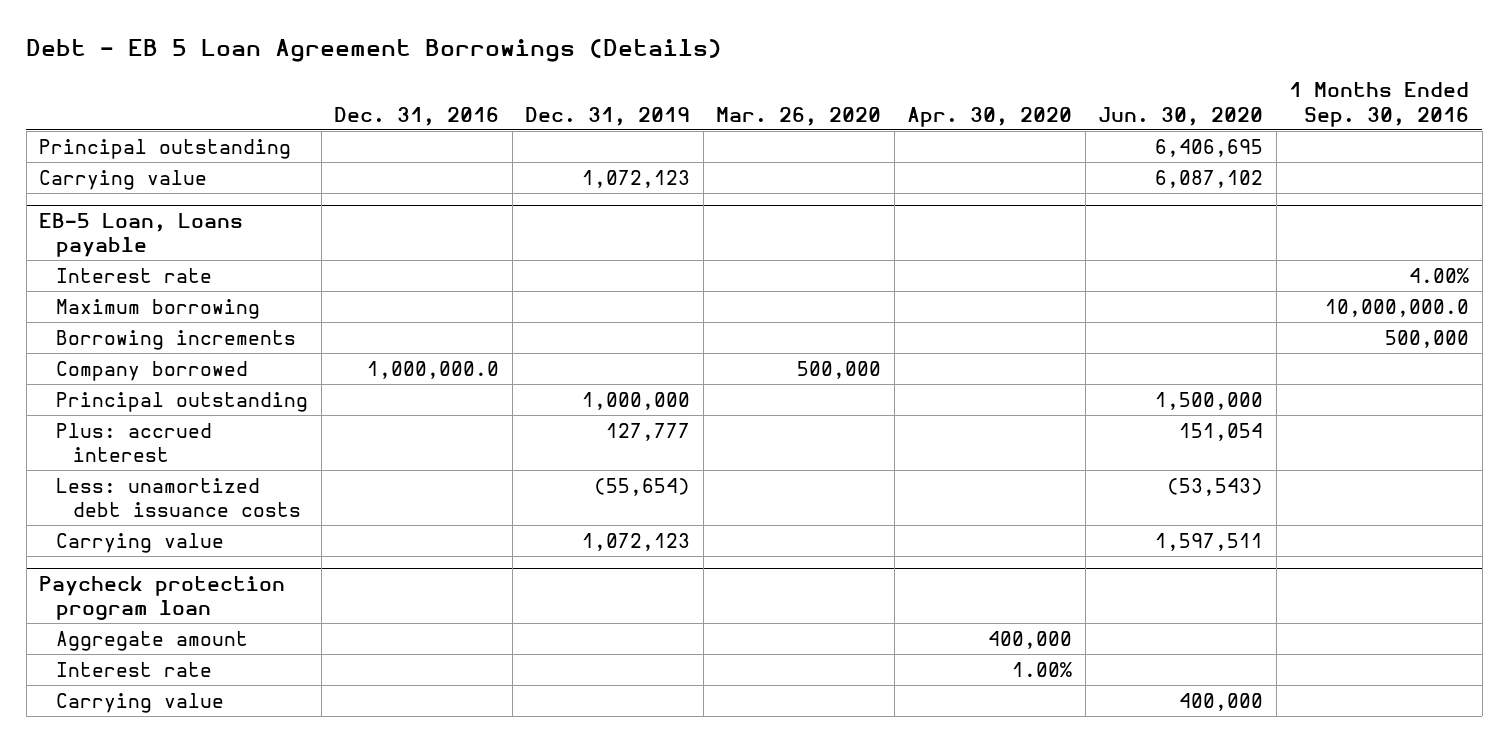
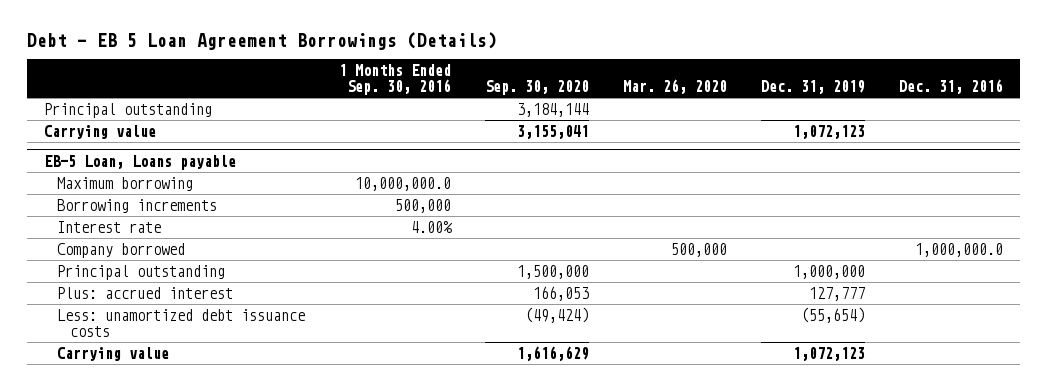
[907,106,1073,127] Apr. 30, 2020 -> none
[1098,106,1264,126] Jun. 30, 2020 -> none
none -> [485,79,590,95] Sep. 30, 2020
[56,267,213,283] Interest rate -> [57,220,162,233] Interest rate
[39,575,286,620] Paycheck protection program loan -> none
[56,630,249,651] Aggregate amount -> none
[56,661,213,677] Interest rate -> none
[56,692,225,713] Carrying value -> none

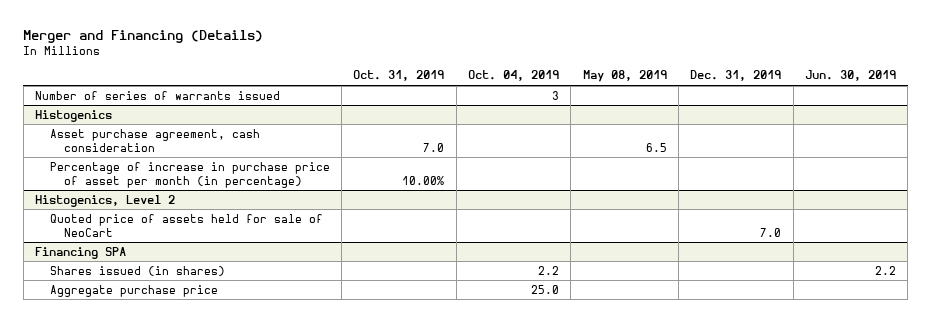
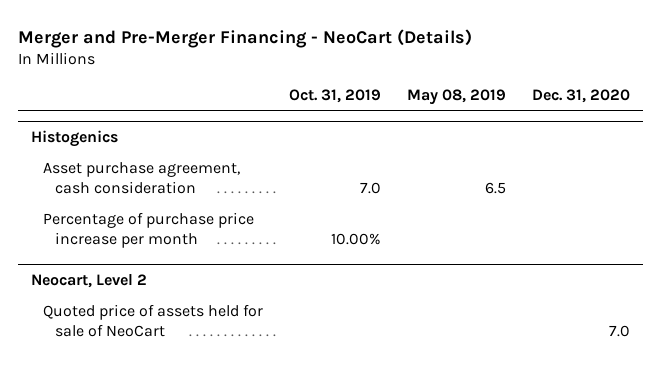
[23,30,264,44] Merger and Financing (Details) -> [17,28,472,48] Merger and Pre-Merger Financing - NeoCart (Details)
[467,70,559,82] Oct. 04, 2019 -> none
[690,70,782,82] Dec. 31, 2019 -> none
[805,70,897,82] Jun. 30, 2019 -> none
none -> [532,89,631,104] Dec. 31, 2020
[35,90,281,100] Number of series of warrants issued -> none
[49,161,330,188] Percentage of increase in purchase price of asset per month (in percentage) -> [43,212,255,249] Percentage of purchase price increase per month
[35,194,176,207] Histogenics, Level 2 -> [30,274,147,289] Neocart, Level 2
[35,246,127,259] Financing SPA -> none
[49,265,225,276] Shares issued (in shares) -> none
[49,284,218,297] Aggregate purchase price -> none

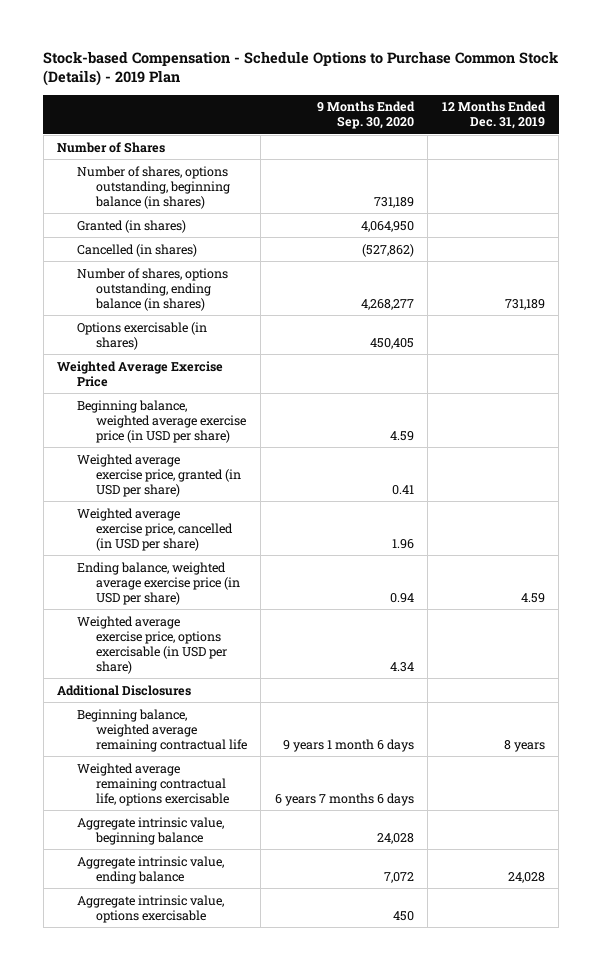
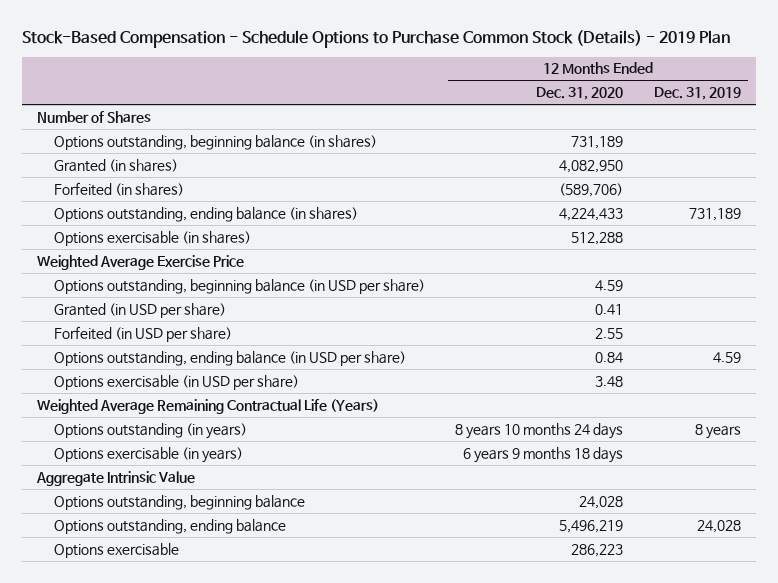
[43,50,560,87] Stock-based Compensation - Schedule Options to Purchase Common Stock (Details) - 2019 Plan -> [22,30,731,49] Stock-Based Compensation - Schedule Options to Purchase Common Stock (Details) - 2019 Plan
[316,101,415,130] 9 Months Ended Sep. 30, 2020 -> none
none -> [536,87,624,101] Dec. 31, 2020
[76,165,230,209] Number of shares, options outstanding, beginning balance (in shares) -> [53,134,377,150] Options outstanding, beginning balance (in shares)
[76,243,197,257] Cancelled (in shares) -> [53,181,184,196] Forfeited (in shares)
[76,267,228,311] Number of shares, options outstanding, ending balance (in shares) -> [53,206,358,222] Options outstanding, ending balance (in shares)
[76,399,246,443] Beginning balance, weighted average exercise price (in USD per share) -> [53,278,425,294] Options outstanding, beginning balance (in USD per share)
[76,453,241,497] Weighted average exercise price, granted (in USD per share) -> [53,302,226,318] Granted (in USD per share)
[76,507,233,551] Weighted average exercise price, cancelled (in USD per share) -> [53,325,232,342] Forfeited (in USD per share)
[76,561,240,605] Ending balance, weighted average exercise price (in USD per share) -> [53,350,406,366] Options outstanding, ending balance (in USD per share)
[76,615,227,674] Weighted average exercise price, options exercisable (in USD per share) -> [53,374,299,390] Options exercisable (in USD per share)
[57,684,192,696] Additional Disclosures -> [37,398,380,414] Weighted Average Remaining Contractual Life (Years)
[76,708,247,752] Beginning balance, weighted average remaining contractual life -> [53,422,247,439] Options outstanding (in years)
[76,762,229,806] Weighted average remaining contractual life, options exercisable -> [53,446,243,463] Options exercisable (in years)
none -> [36,470,196,486] Aggregate Intrinsic Value
[76,816,224,845] Aggregate intrinsic value, beginning balance -> [53,494,305,510] Options outstanding, beginning balance
[76,855,224,884] Aggregate intrinsic value, ending balance -> [53,518,286,534] Options outstanding, ending balance
[76,894,224,923] Aggregate intrinsic value, options exercisable -> [53,542,179,558] Options exercisable

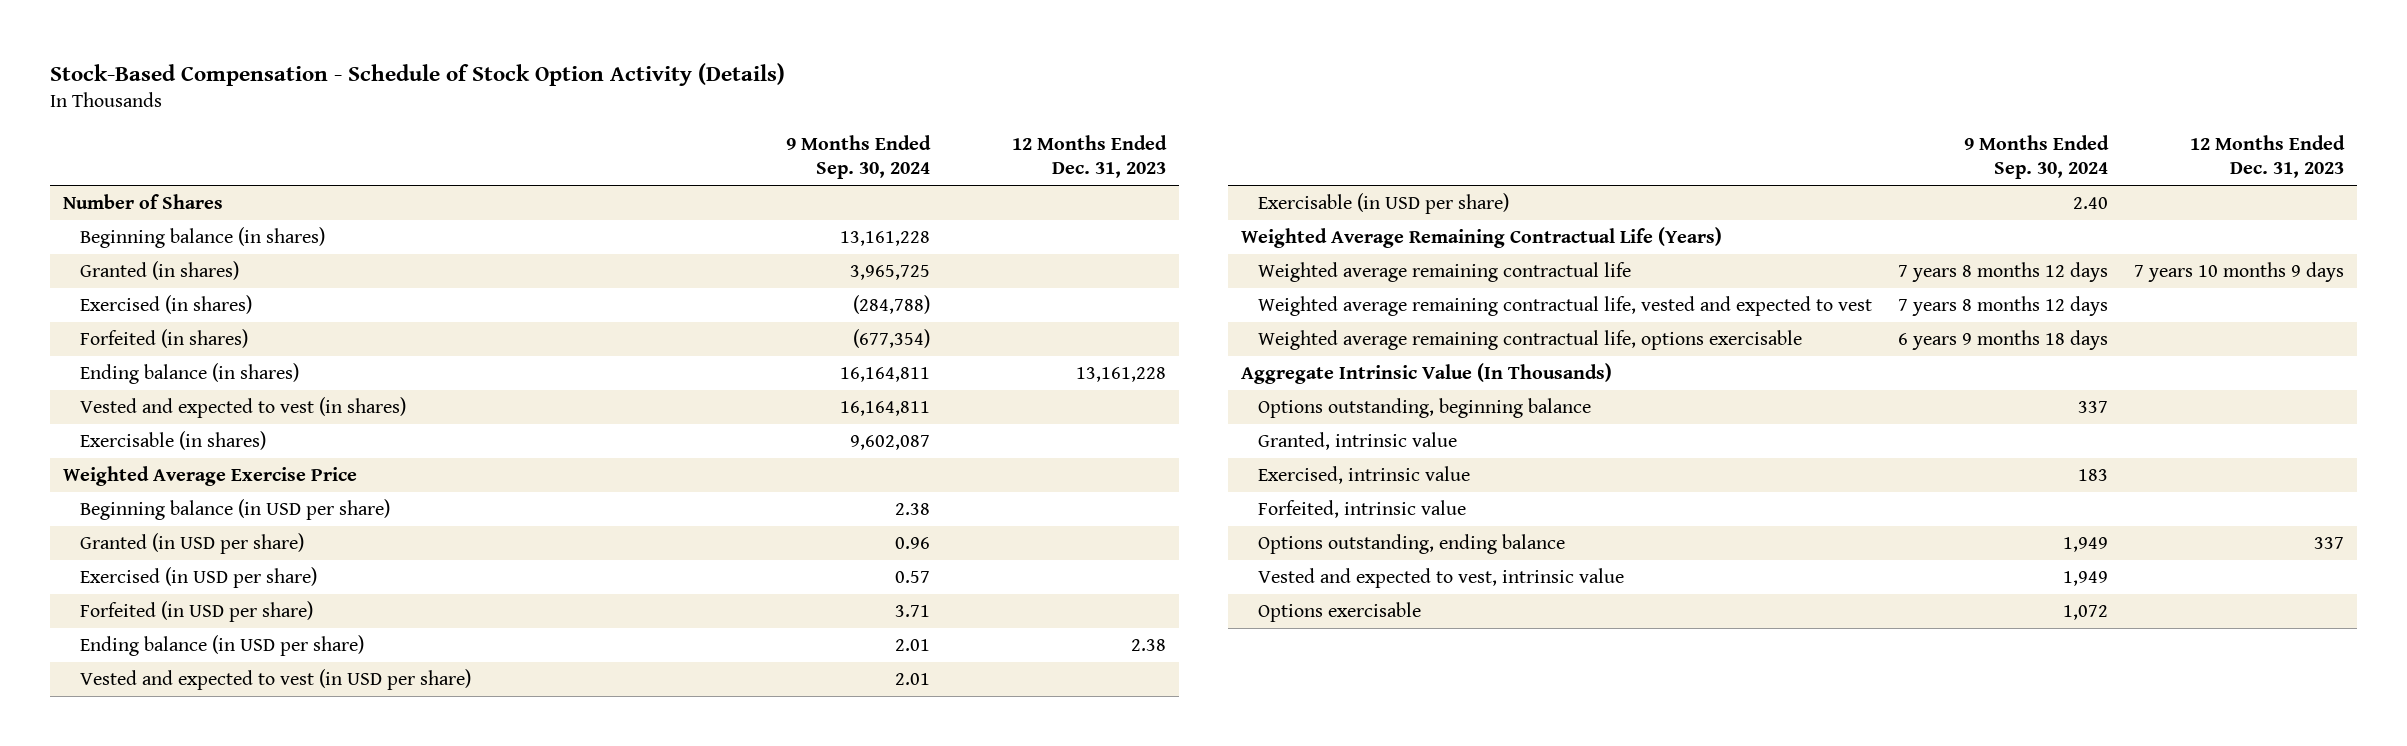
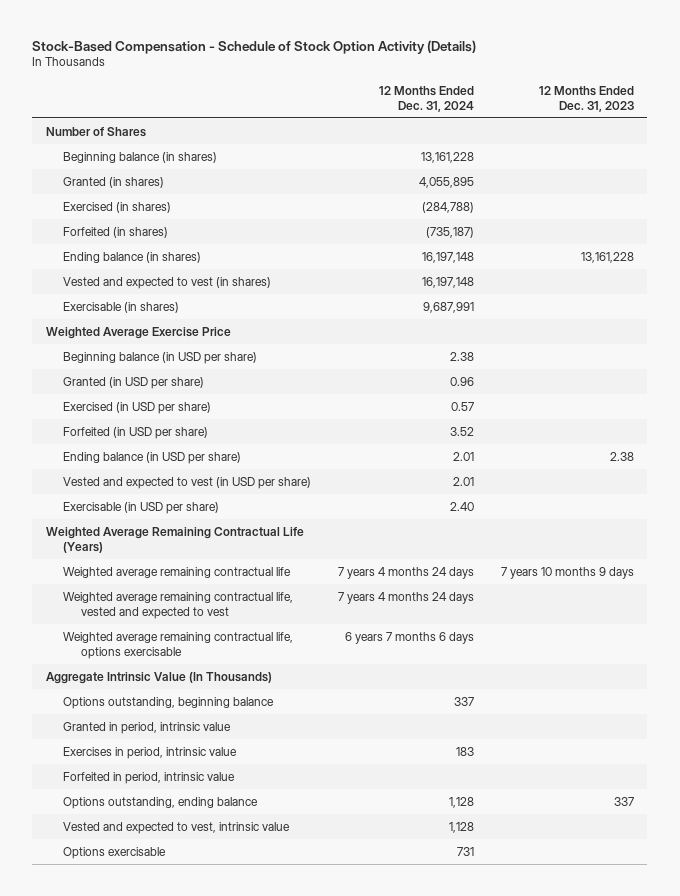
[785,135,931,180] 9 Months Ended Sep. 30, 2024 -> none
none -> [379,85,475,112] 12 Months Ended Dec. 31, 2024
[1257,432,1457,451] Granted, intrinsic value -> [63,721,232,734] Granted in period, intrinsic value
[1257,466,1470,485] Exercised, intrinsic value -> [63,746,238,759] Exercises in period, intrinsic value
[1257,500,1466,519] Forfeited, intrinsic value -> [63,771,236,784] Forfeited in period, intrinsic value

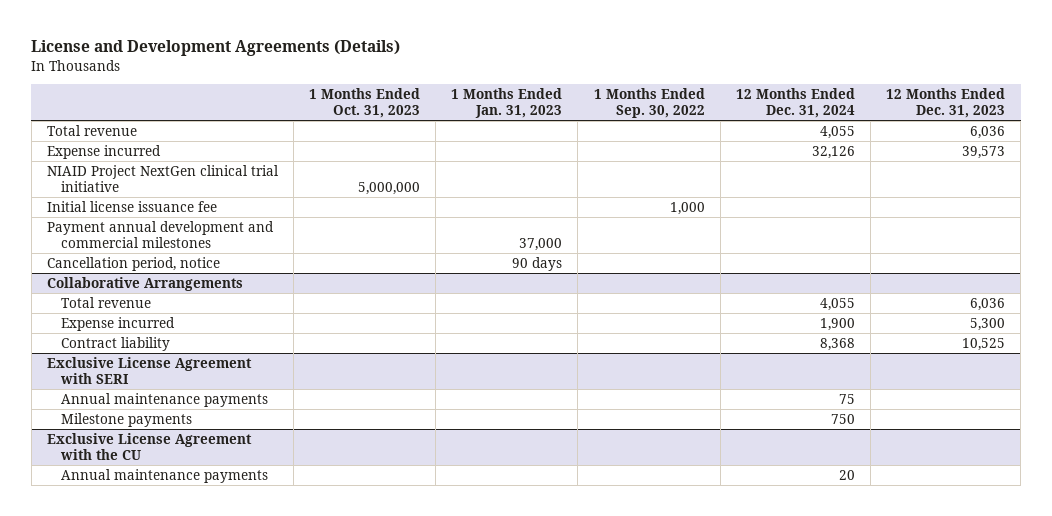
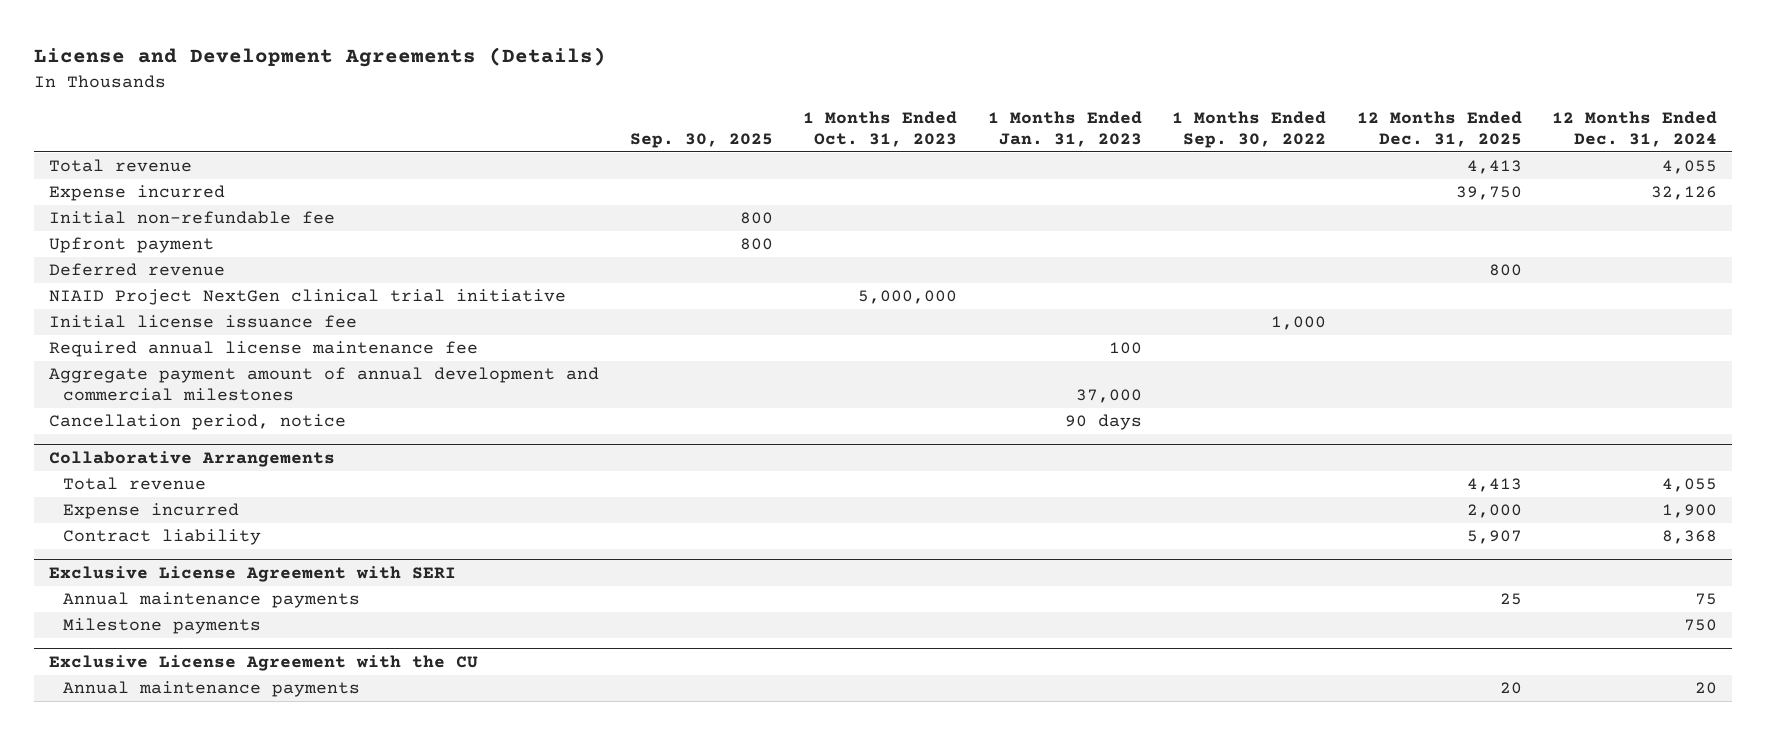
[886,88,1006,119] 12 Months Ended Dec. 31, 2023 -> none
none -> [629,133,773,149] Sep. 30, 2025
none -> [1356,110,1522,148] 12 Months Ended Dec. 31, 2025
none -> [49,211,336,225] Initial non-refundable fee
none -> [49,237,215,254] Upfront payment
none -> [49,263,226,277] Deferred revenue
none -> [49,341,479,358] Required annual license maintenance fee
[46,220,274,248] Payment annual development and commercial milestones -> [49,367,600,402] Aggregate payment amount of annual development and commercial milestones

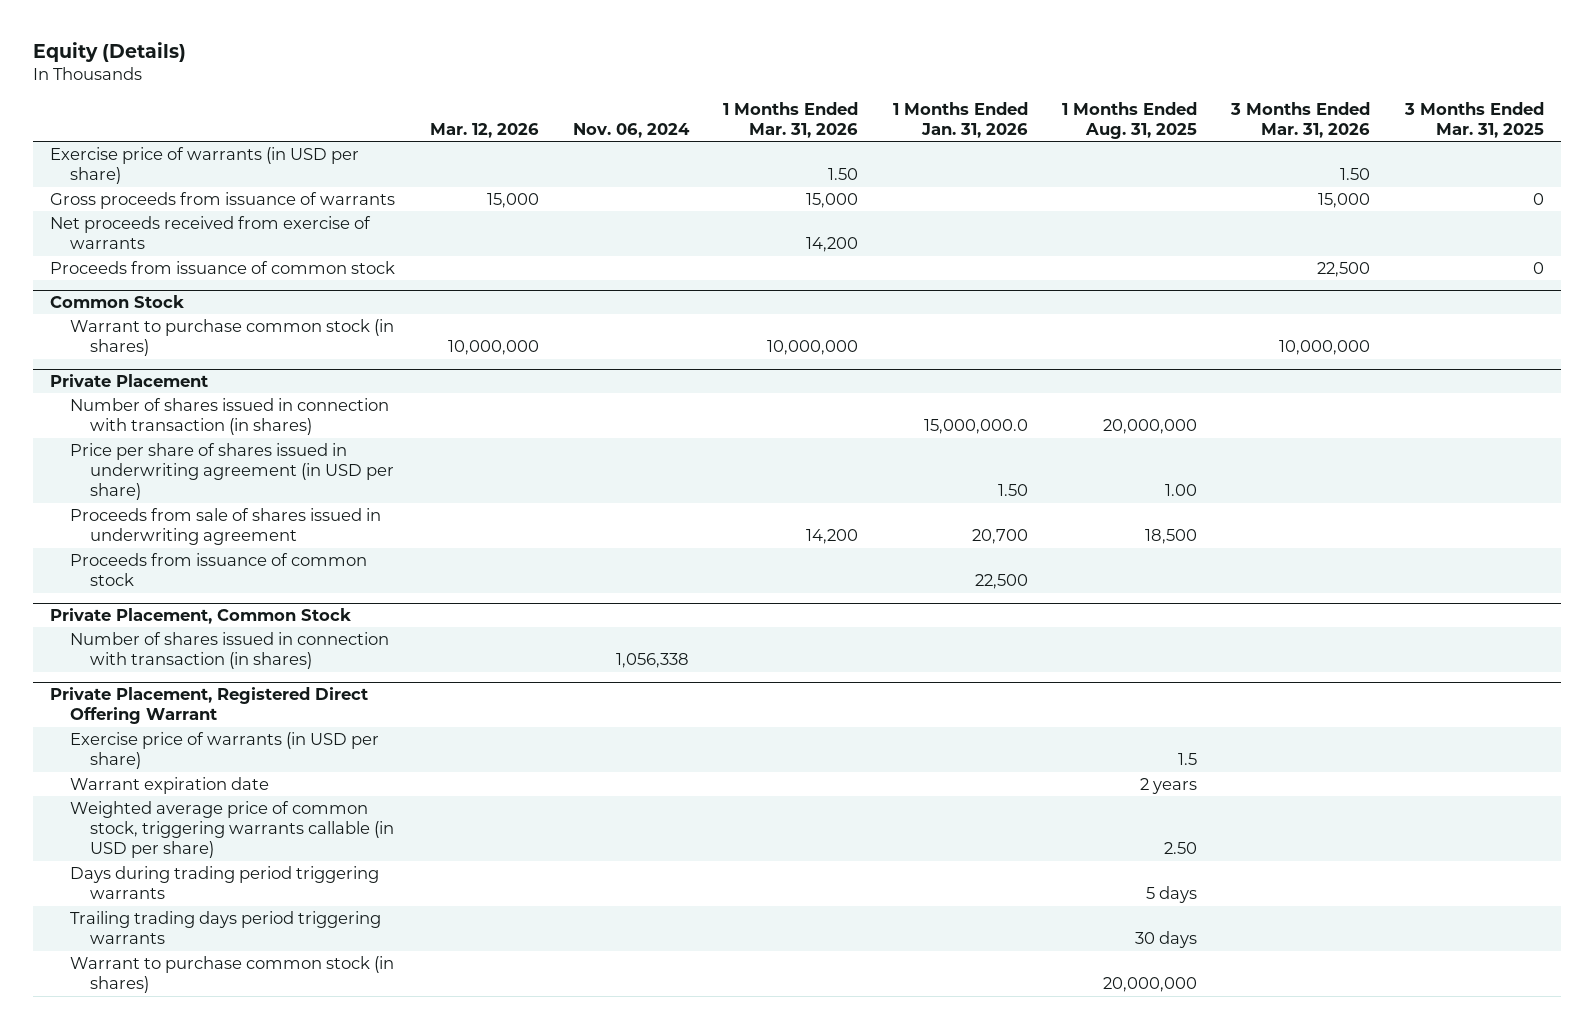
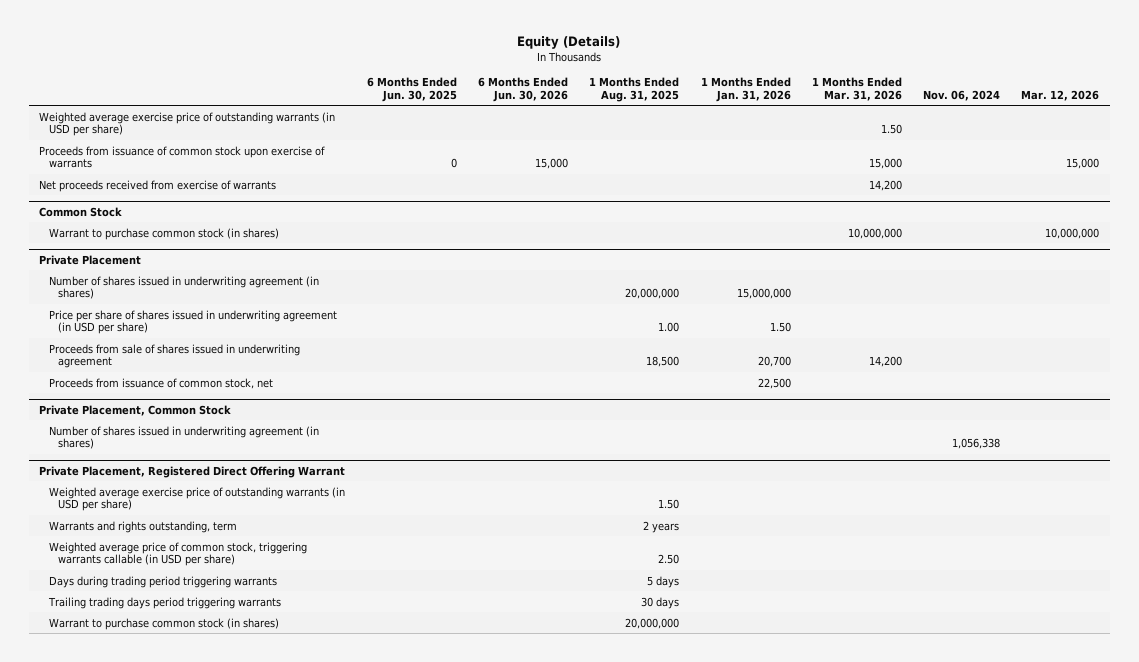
[1230,101,1371,138] 3 Months Ended Mar. 31, 2026 -> none
[1403,101,1544,138] 3 Months Ended Mar. 31, 2025 -> none
none -> [366,77,457,102] 6 Months Ended Jun. 30, 2025
none -> [477,77,568,102] 6 Months Ended Jun. 30, 2026
[50,146,360,185] Exercise price of warrants (in USD per share) -> [39,111,336,137] Weighted average exercise price of outstanding warrants (in USD per share)
[50,191,396,209] Gross proceeds from issuance of warrants -> [39,145,326,169] Proceeds from issuance of common stock upon exercise of warrants
[50,260,396,274] Proceeds from issuance of common stock -> none
[70,397,390,436] Number of shares issued in connection with transaction (in shares) -> [48,275,319,300] Number of shares issued in underwriting agreement (in shares)
[923,419,1028,435] 15,000,000.0 -> [736,288,791,300] 15,000,000
[70,552,368,587] Proceeds from issuance of common stock -> [48,377,273,389] Proceeds from issuance of common stock, net
[70,631,390,670] Number of shares issued in connection with transaction (in shares) -> [48,425,319,450] Number of shares issued in underwriting agreement (in shares)
[70,731,380,770] Exercise price of warrants (in USD per share) -> [48,486,345,512] Weighted average exercise price of outstanding warrants (in USD per share)
[1178,753,1198,766] 1.5 -> [658,499,680,510] 1.50
[70,776,270,794] Warrant expiration date -> [48,520,237,533] Warrants and rights outstanding, term

